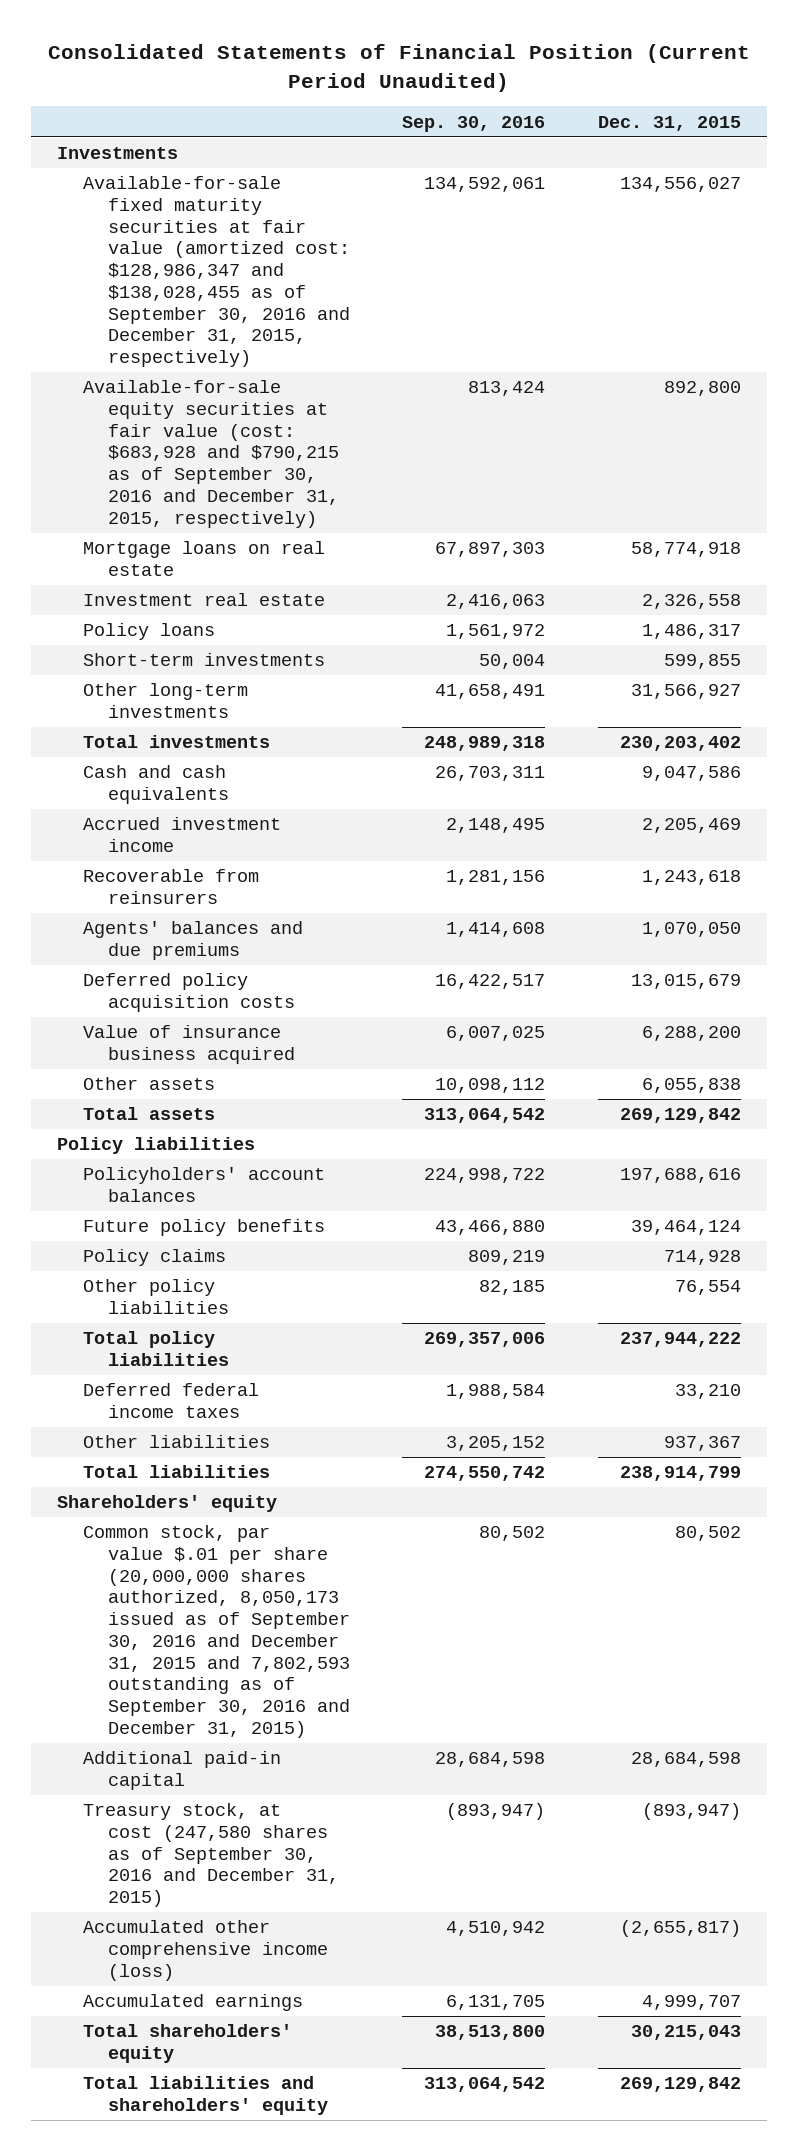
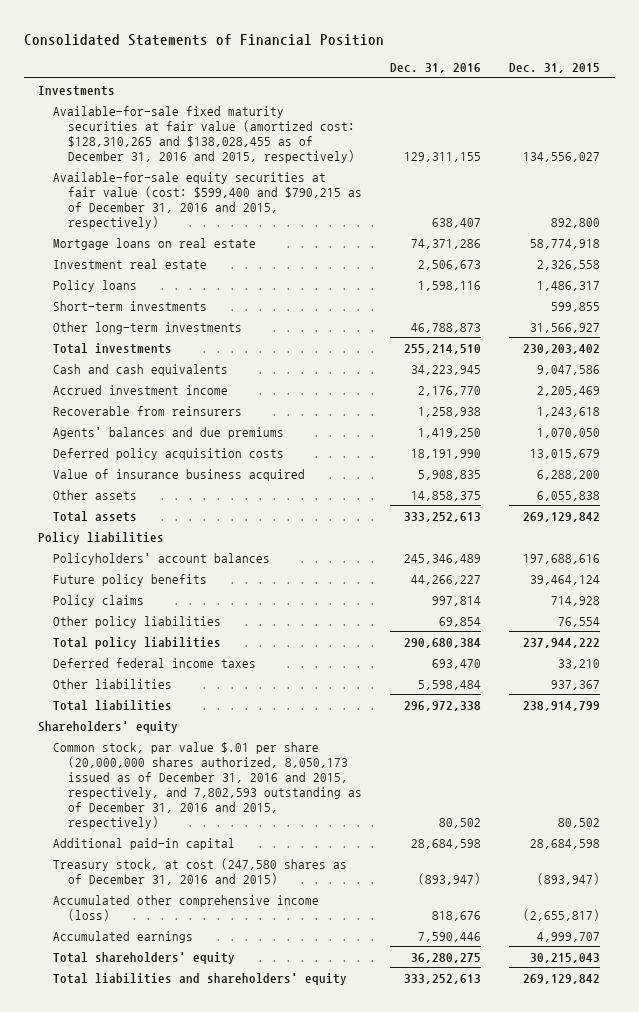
[48,44,751,92] Consolidated Statements of Financial Position (Current Period Unaudited) -> [24,34,385,47] Consolidated Statements of Financial Position
[402,115,546,132] Sep. 30, 2016 -> none
none -> [390,63,482,74] Dec. 31, 2016
[82,176,350,367] Available-for-sale fixed maturity securities at fair value (amortized cost: $128,986,347 and $138,028,455 as of September 30, 2016 and December 31, 2015, respectively) -> [53,105,356,163] Available-for-sale fixed maturity securities at fair value (amortized cost: $128,310,265 and $138,028,455 as of December 31, 2016 and 2015, respectively)
[82,380,339,528] Available-for-sale equity securities at fair value (cost: $683,928 and $790,215 as of September 30, 2016 and December 31, 2015, respectively) -> [53,171,363,229] Available-for-sale equity securities at fair value (cost: $599,400 and $790,215 as of December 31, 2016 and 2015, respectively)
[82,1525,350,1738] Common stock, par value $.01 per share (20,000,000 shares authorized, 8,050,173 issued as of September 30, 2016 and December 31, 2015 and 7,802,593 outstanding as of September 30, 2016 and December 31, 2015) -> [53,741,363,829] Common stock, par value $.01 per share (20,000,000 shares authorized, 8,050,173 issued as of December 31, 2016 and 2015, respectively, and 7,802,593 outstanding as of December 31, 2016 and 2015, respectively)
[82,1803,339,1908] Treasury stock, at cost (247,580 shares as of September 30, 2016 and December 31, 2015) -> [53,857,348,885] Treasury stock, at cost (247,580 shares as of December 31, 2016 and 2015)

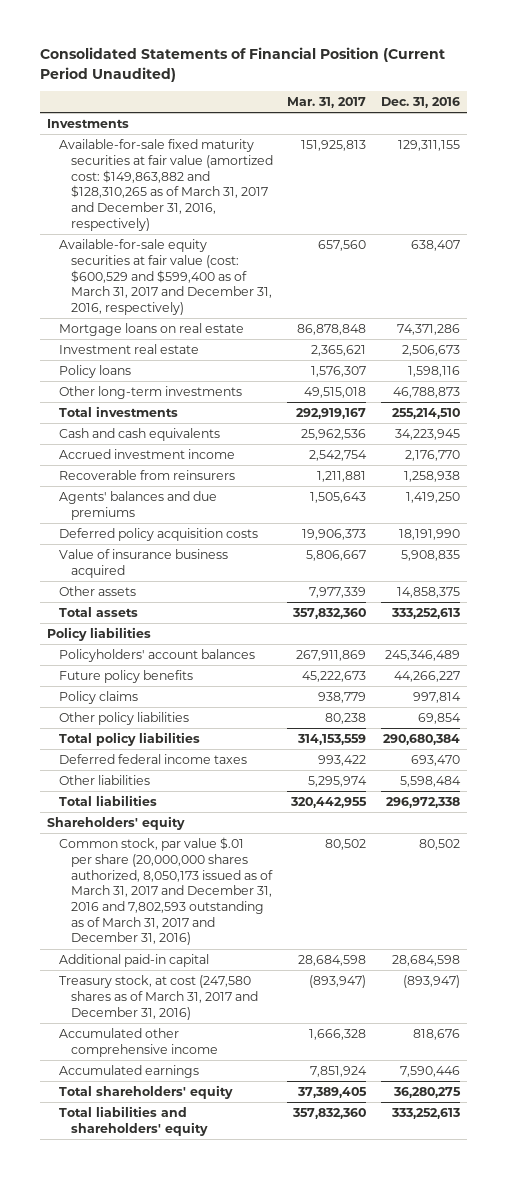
[24,34,385,47] Consolidated Statements of Financial Position -> [40,47,446,82] Consolidated Statements of Financial Position (Current Period Unaudited)
[509,63,601,74] Dec. 31, 2015 -> none
none -> [287,97,367,109] Mar. 31, 2017
[53,105,356,163] Available-for-sale fixed maturity securities at fair value (amortized cost: $128,310,265 and $138,028,455 as of December 31, 2016 and 2015, respectively) -> [59,139,273,231] Available-for-sale fixed maturity securities at fair value (amortized cost: $149,863,882 and $128,310,265 as of March 31, 2017 and December 31, 2016, respectively)
[53,171,363,229] Available-for-sale equity securities at fair value (cost: $599,400 and $790,215 as of December 31, 2016 and 2015, respectively) -> [59,239,272,315] Available-for-sale equity securities at fair value (cost: $600,529 and $599,400 as of March 31, 2017 and December 31, 2016, respectively)
[53,300,208,311] Short-term investments -> none
[53,741,363,829] Common stock, par value $.01 per share (20,000,000 shares authorized, 8,050,173 issued as of December 31, 2016 and 2015, respectively, and 7,802,593 outstanding as of December 31, 2016 and 2015, respectively) -> [59,837,273,946] Common stock, par value $.01 per share (20,000,000 shares authorized, 8,050,173 issued as of March 31, 2017 and December 31, 2016 and 7,802,593 outstanding as of March 31, 2017 and December 31, 2016)
[53,857,348,885] Treasury stock, at cost (247,580 shares as of December 31, 2016 and 2015) -> [59,975,258,1020] Treasury stock, at cost (247,580 shares as of March 31, 2017 and December 31, 2016)
[53,894,320,921] Accumulated other comprehensive income (loss) -> [59,1028,218,1057] Accumulated other comprehensive income

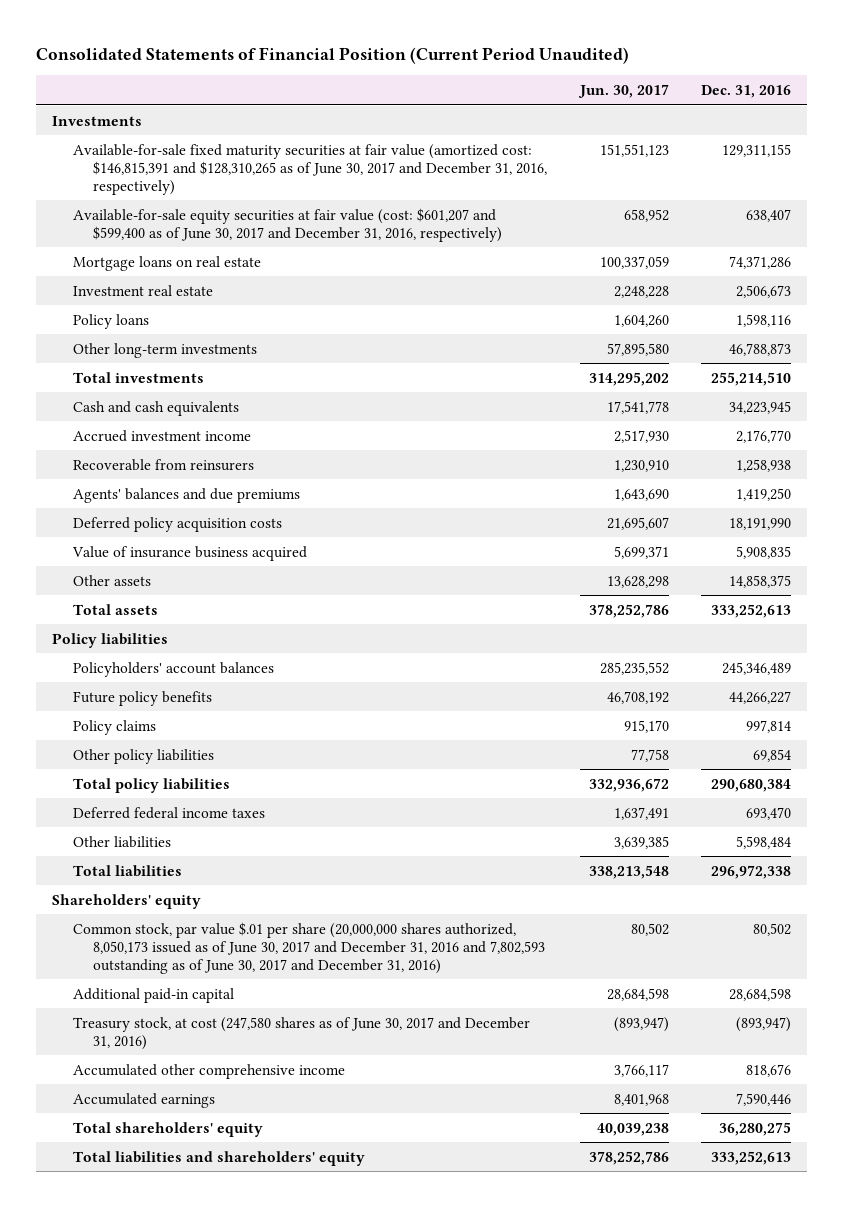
[287,97,367,109] Mar. 31, 2017 -> none
none -> [577,84,669,99] Jun. 30, 2017
[59,139,273,231] Available-for-sale fixed maturity securities at fair value (amortized cost: $149,863,882 and $128,310,265 as of March 31, 2017 and December 31, 2016, respectively) -> [72,143,548,195] Available-for-sale fixed maturity securities at fair value (amortized cost: $146,815,391 and $128,310,265 as of June 30, 2017 and December 31, 2016, respectively)
[59,239,272,315] Available-for-sale equity securities at fair value (cost: $600,529 and $599,400 as of March 31, 2017 and December 31, 2016, respectively) -> [72,207,503,242] Available-for-sale equity securities at fair value (cost: $601,207 and $599,400 as of June 30, 2017 and December 31, 2016, respectively)
[59,837,273,946] Common stock, par value $.01 per share (20,000,000 shares authorized, 8,050,173 issued as of March 31, 2017 and December 31, 2016 and 7,802,593 outstanding as of March 31, 2017 and December 31, 2016) -> [72,921,546,974] Common stock, par value $.01 per share (20,000,000 shares authorized, 8,050,173 issued as of June 30, 2017 and December 31, 2016 and 7,802,593 outstanding as of June 30, 2017 and December 31, 2016)
[59,975,258,1020] Treasury stock, at cost (247,580 shares as of March 31, 2017 and December 31, 2016) -> [72,1016,530,1050] Treasury stock, at cost (247,580 shares as of June 30, 2017 and December 31, 2016)

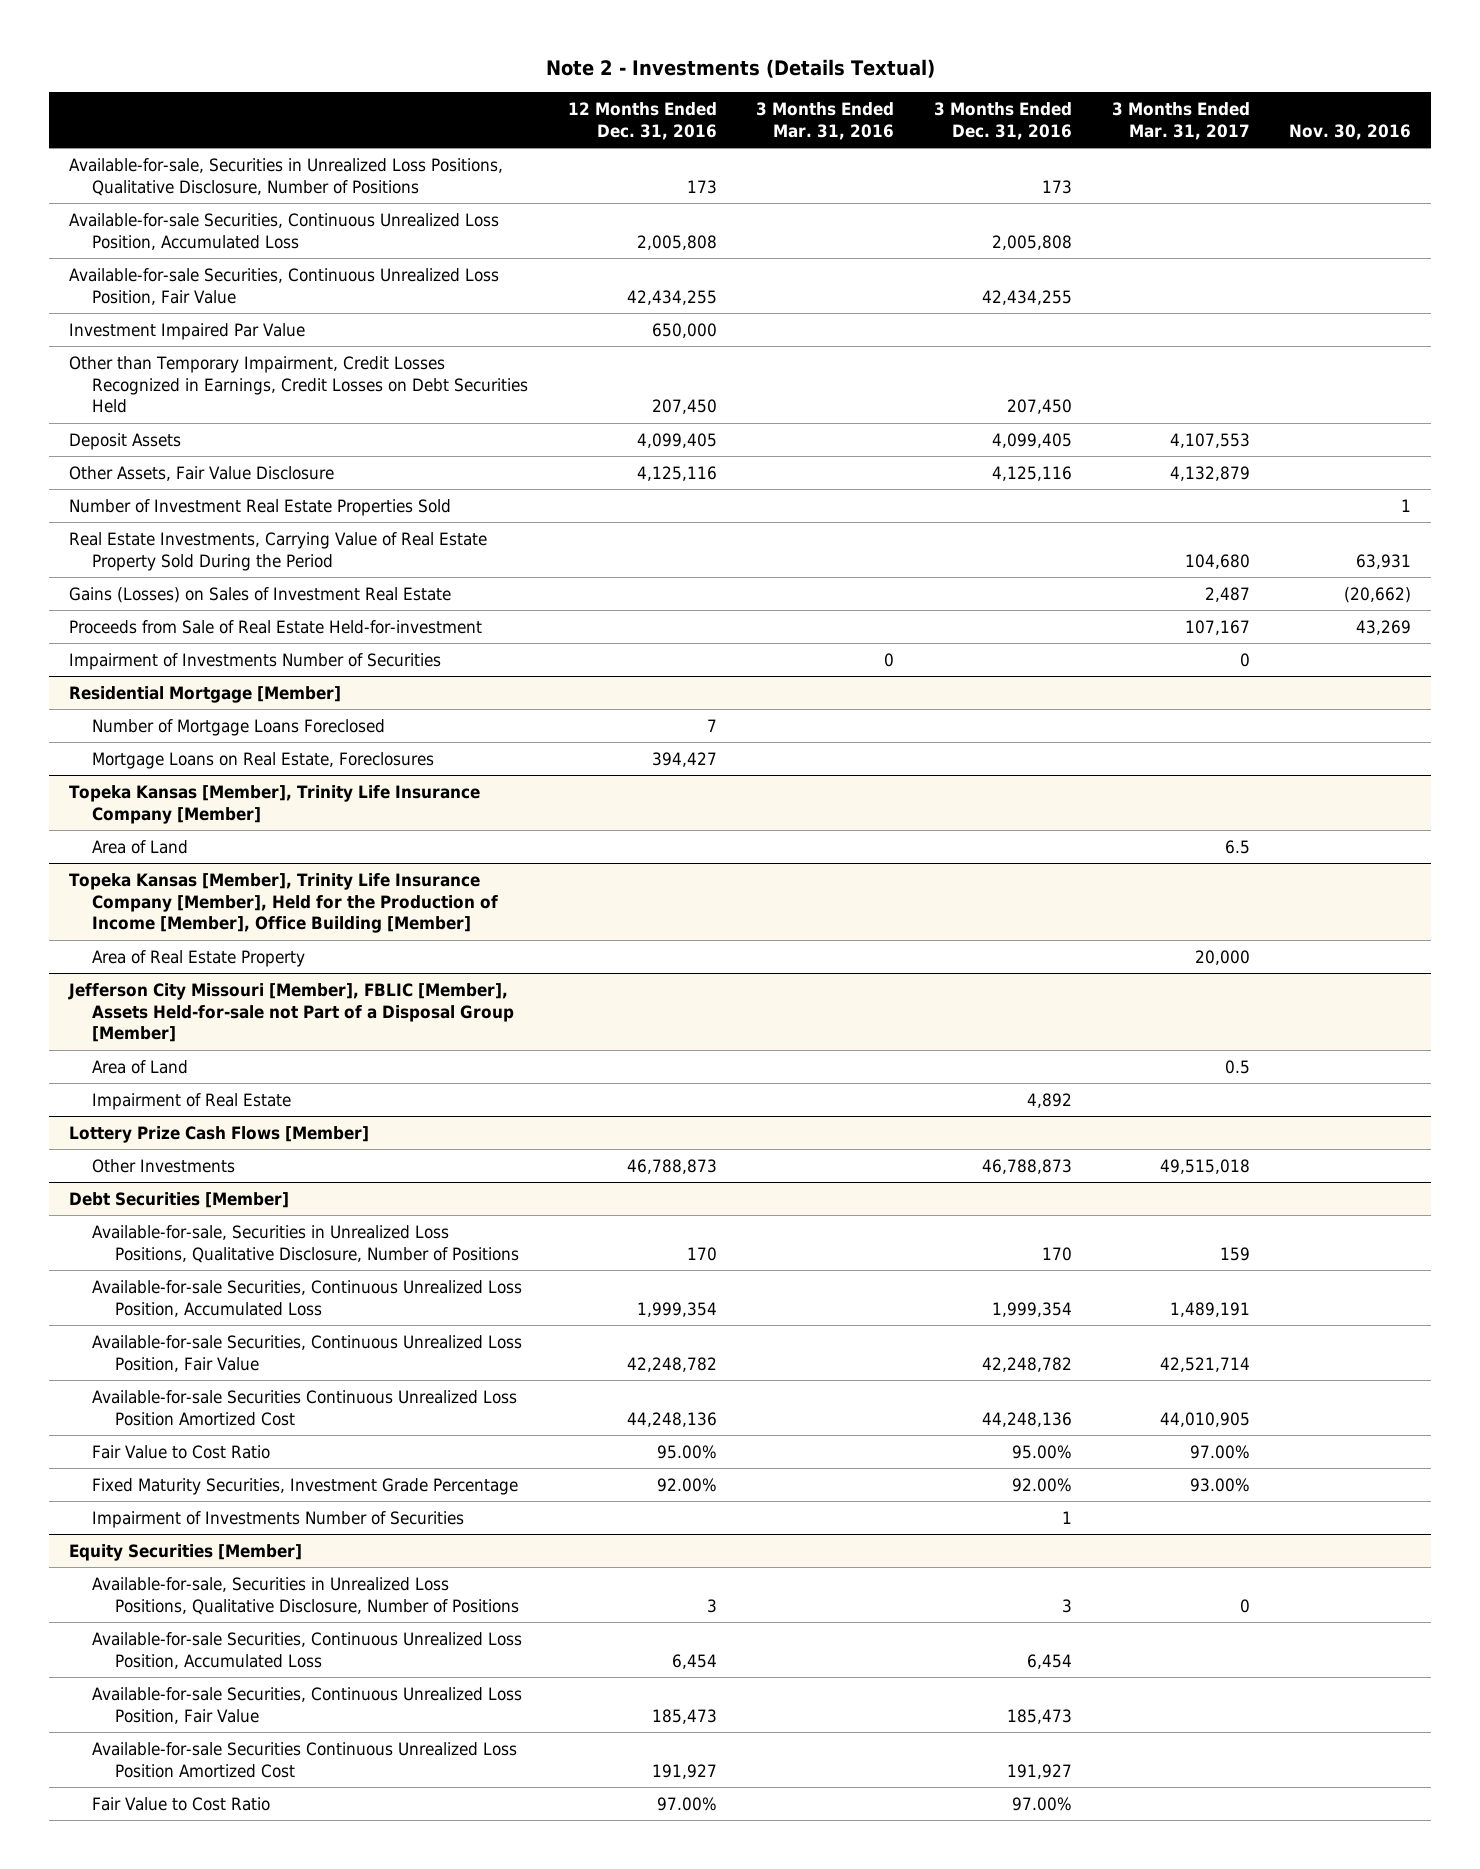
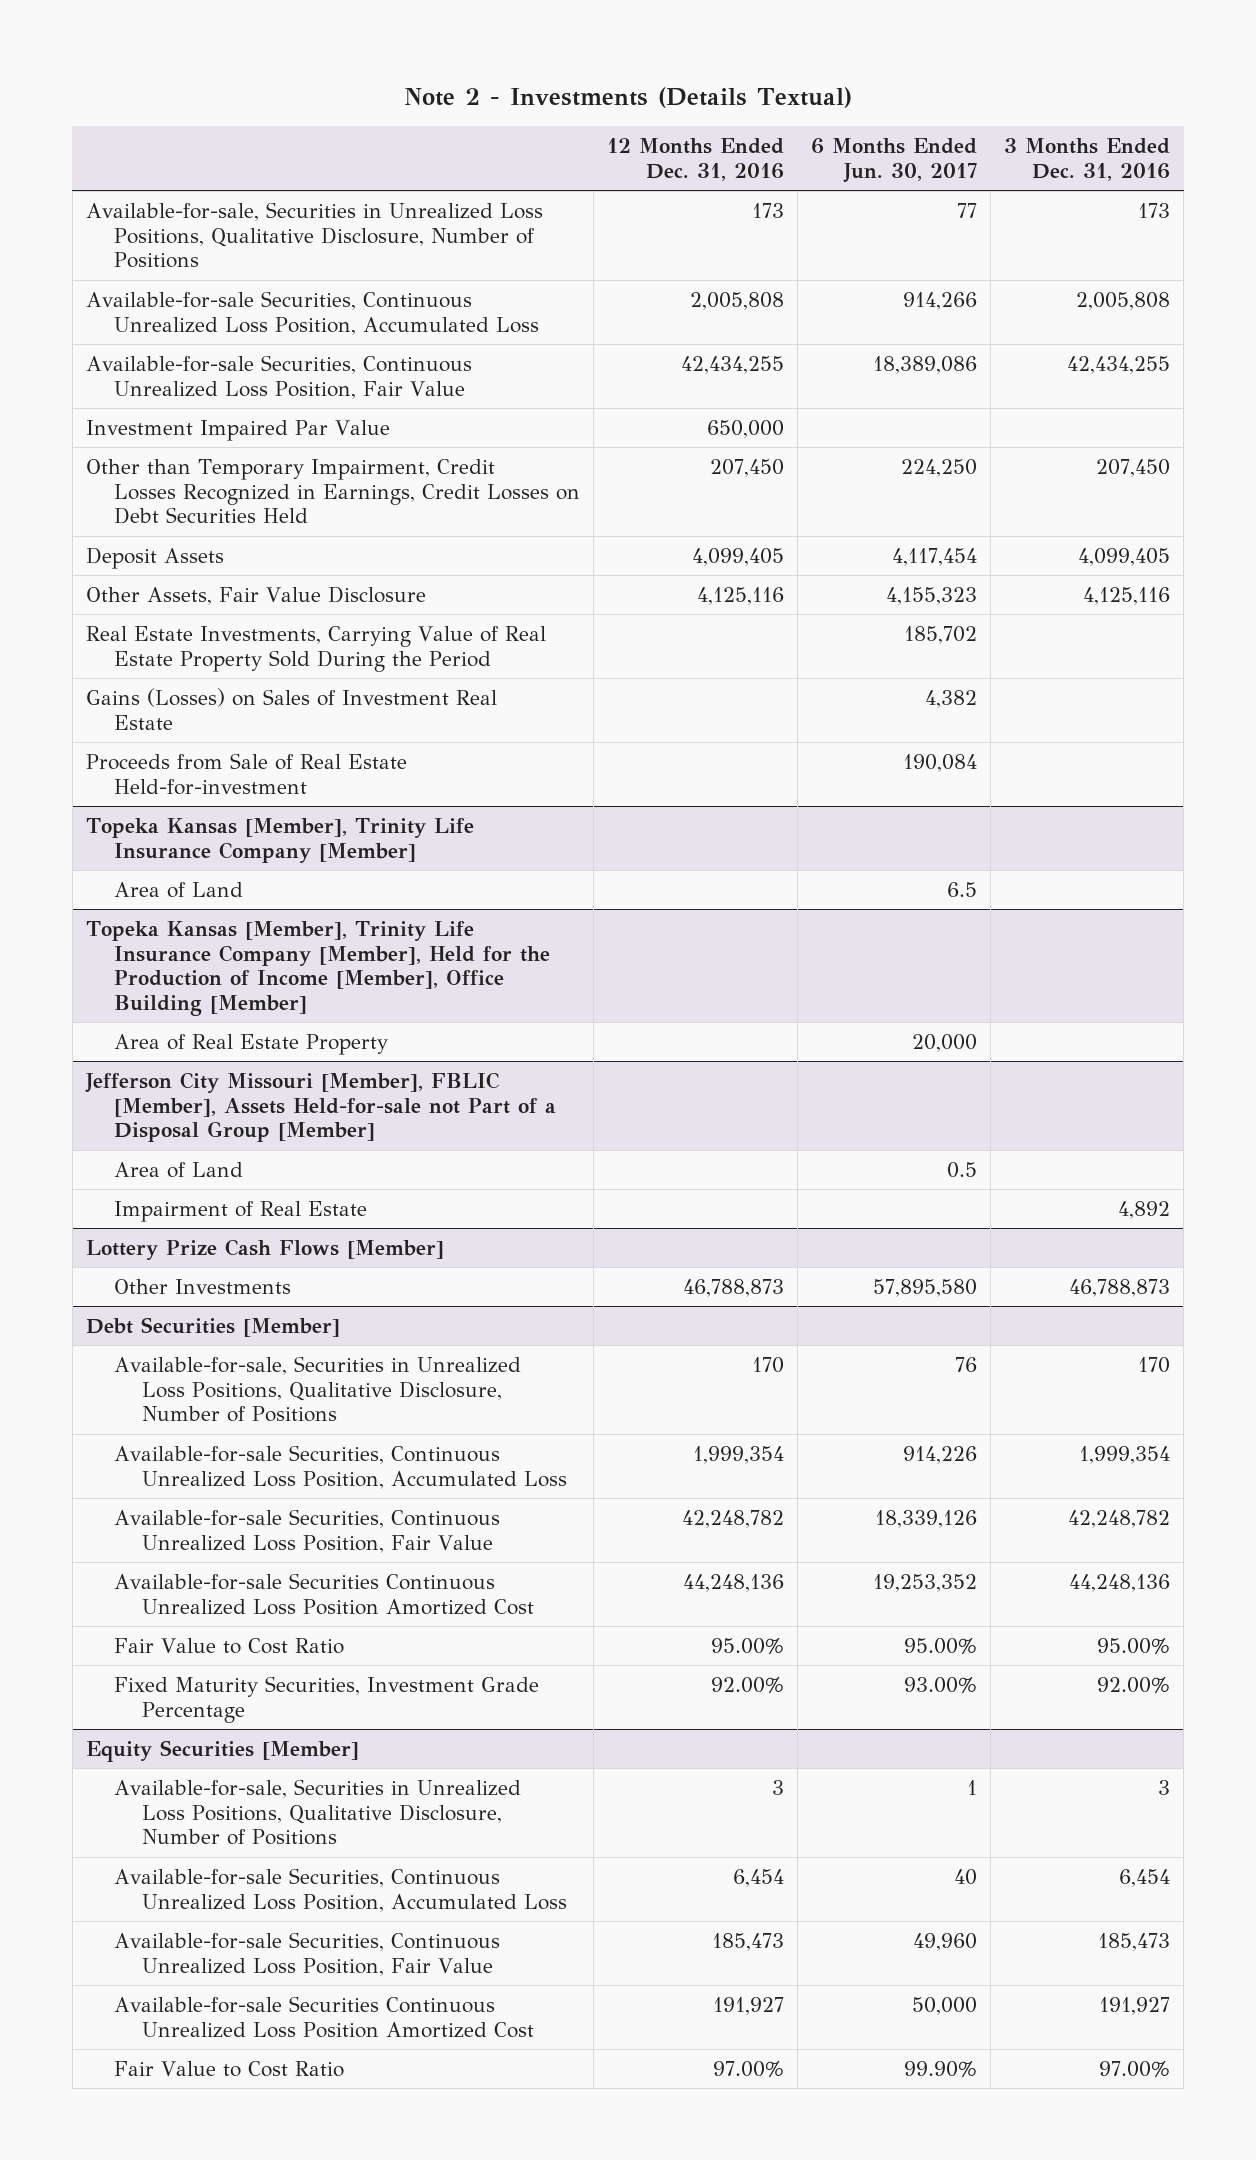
[756,102,895,140] 3 Months Ended Mar. 31, 2016 -> none
[1111,102,1250,140] 3 Months Ended Mar. 31, 2017 -> none
[1289,123,1412,140] Nov. 30, 2016 -> none
none -> [811,138,978,183] 6 Months Ended Jun. 30, 2017
[68,498,451,516] Number of Investment Real Estate Properties Sold -> none
[68,652,441,670] Impairment of Investments Number of Securities -> none
[68,685,341,703] Residential Mortgage [Member] -> none
[91,718,385,736] Number of Mortgage Loans Foreclosed -> none
[91,751,434,769] Mortgage Loans on Real Estate, Foreclosures -> none
[91,1510,464,1528] Impairment of Investments Number of Securities -> none

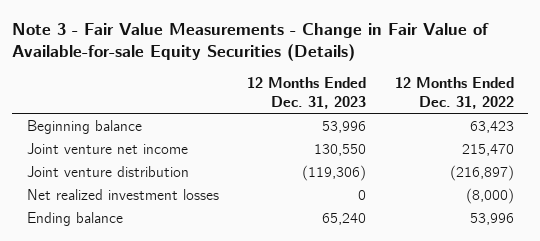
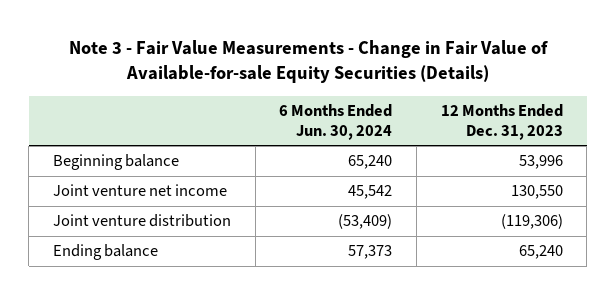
[394,77,514,109] 12 Months Ended Dec. 31, 2022 -> none
none -> [279,104,393,140] 6 Months Ended Jun. 30, 2024
[26,188,219,200] Net realized investment losses -> none

